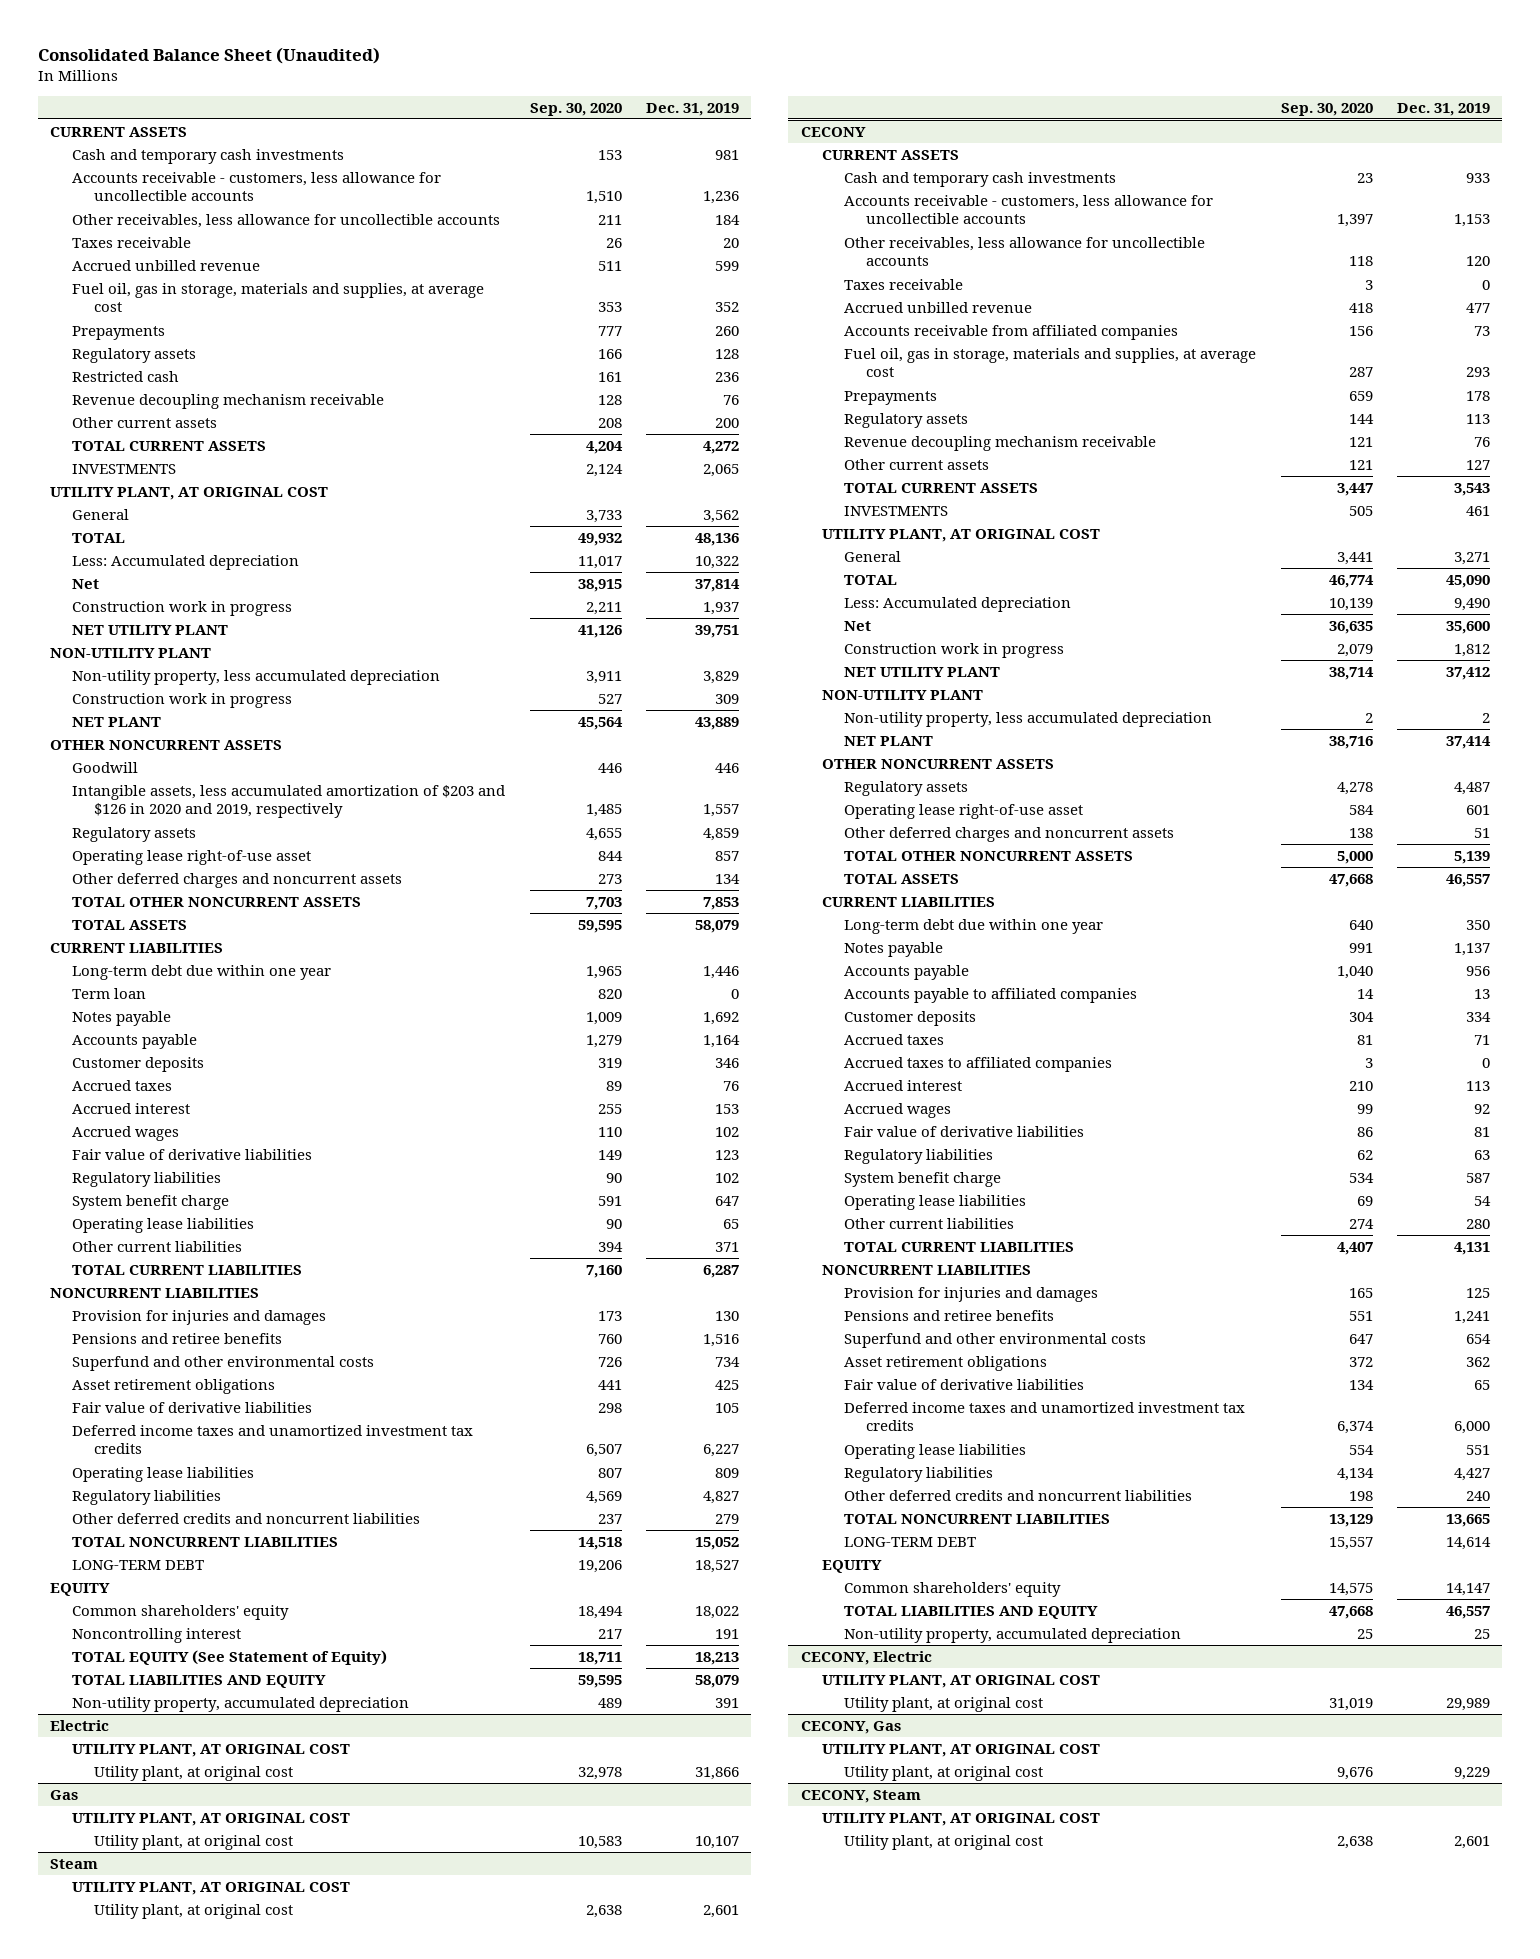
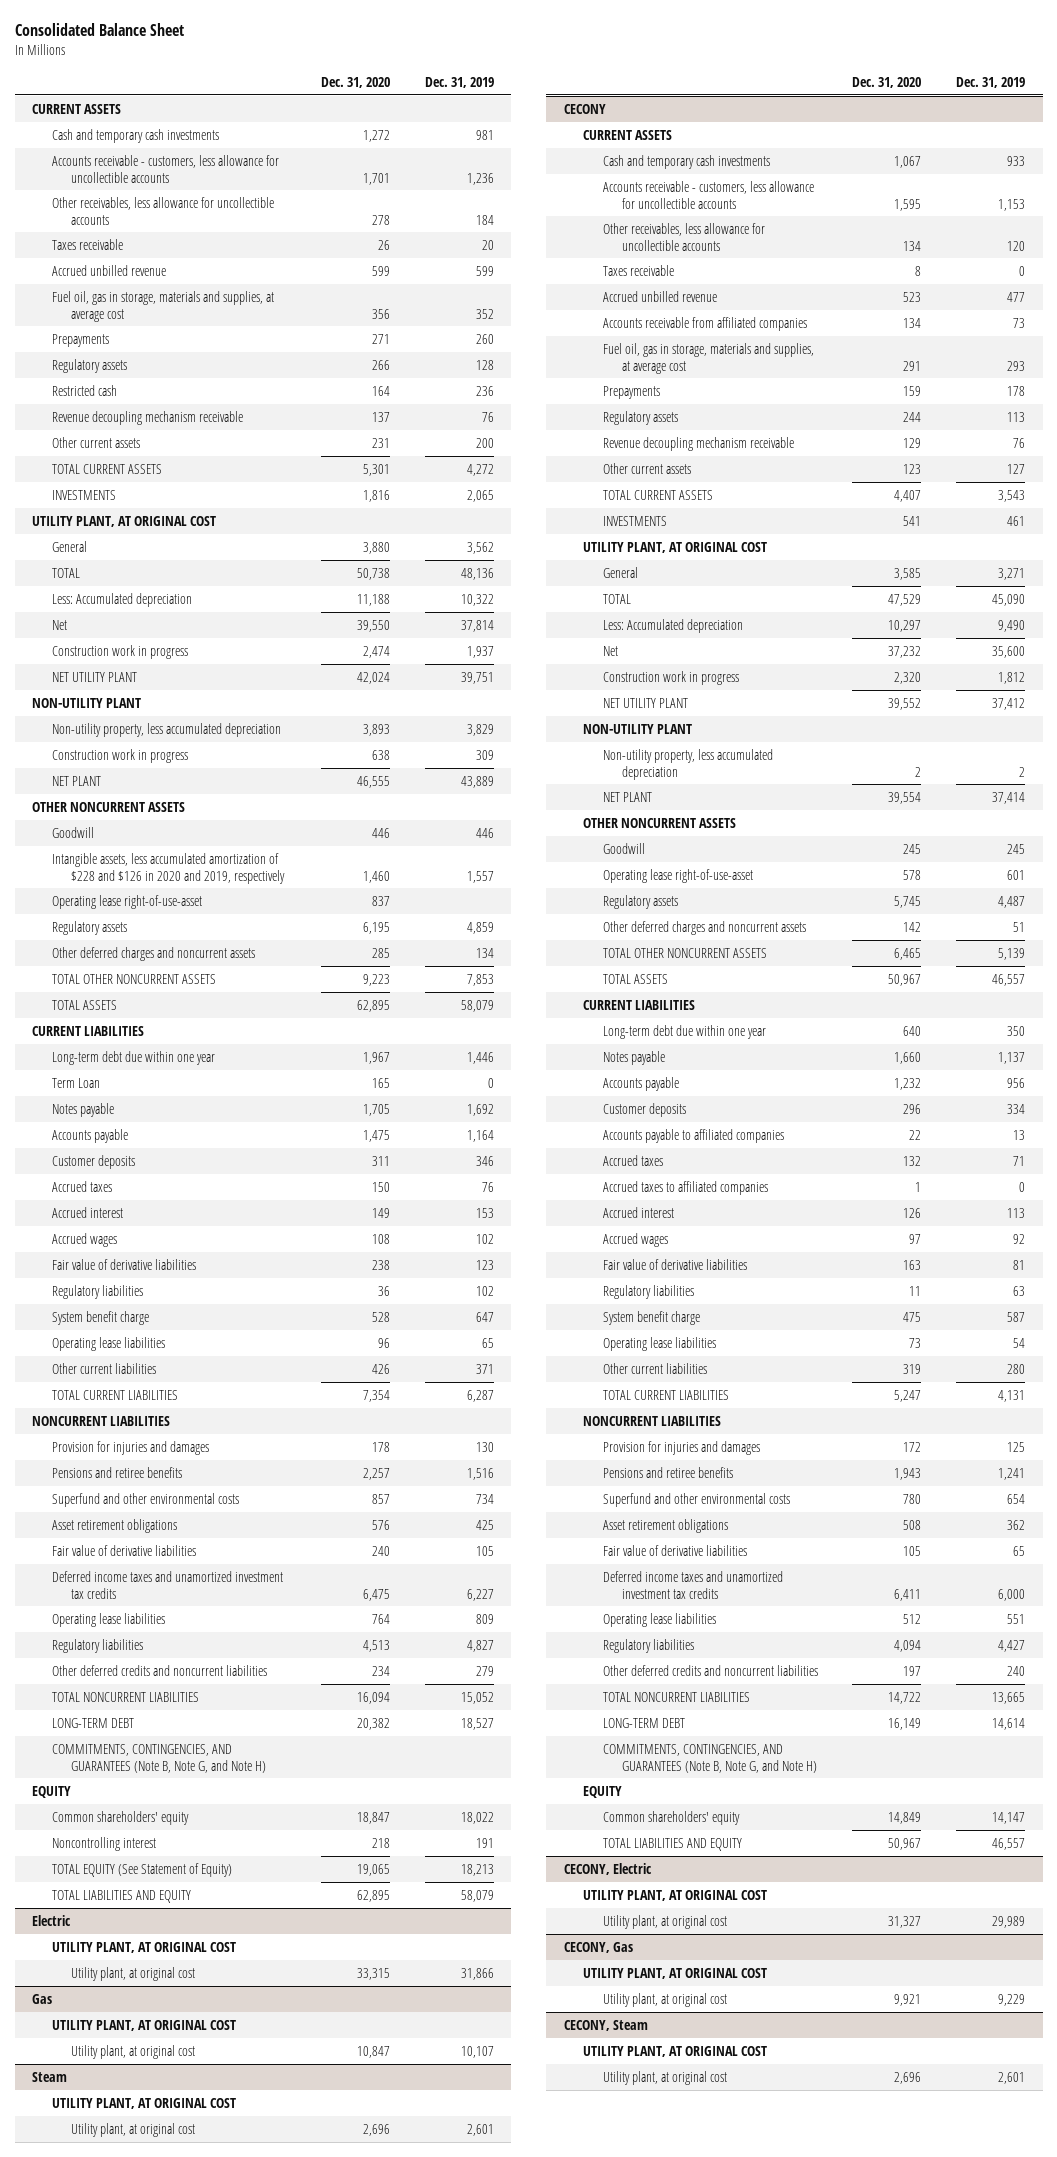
[37,46,380,64] Consolidated Balance Sheet (Unaudited) -> [14,23,184,37] Consolidated Balance Sheet
[530,102,623,116] Sep. 30, 2020 -> none
none -> [321,76,391,88] Dec. 31, 2020
[71,785,505,819] Intangible assets, less accumulated amortization of $203 and $126 in 2020 and 2019, respectively -> [51,852,286,884] Intangible assets, less accumulated amortization of $228 and $126 in 2020 and 2019, respectively
none -> [51,894,202,909] Operating lease right-of-use-asset
[71,850,311,866] Operating lease right-of-use asset -> none
[71,988,146,1000] Term loan -> [51,1077,100,1088] Term Loan
none -> [51,1743,267,1773] COMMITMENTS, CONTINGENCIES, AND GUARANTEES (Note B, Note G, and Note H)
[71,1697,409,1713] Non-utility property, accumulated depreciation -> none
none -> [602,842,645,854] Goodwill
none -> [602,868,753,883] Operating lease right-of-use-asset
[844,804,1084,820] Operating lease right-of-use asset -> none
[844,988,1138,1004] Accounts payable to affiliated companies -> [602,1128,784,1143] Accounts payable to affiliated companies
none -> [602,1743,818,1773] COMMITMENTS, CONTINGENCIES, AND GUARANTEES (Note B, Note G, and Note H)
[844,1628,1182,1644] Non-utility property, accumulated depreciation -> none

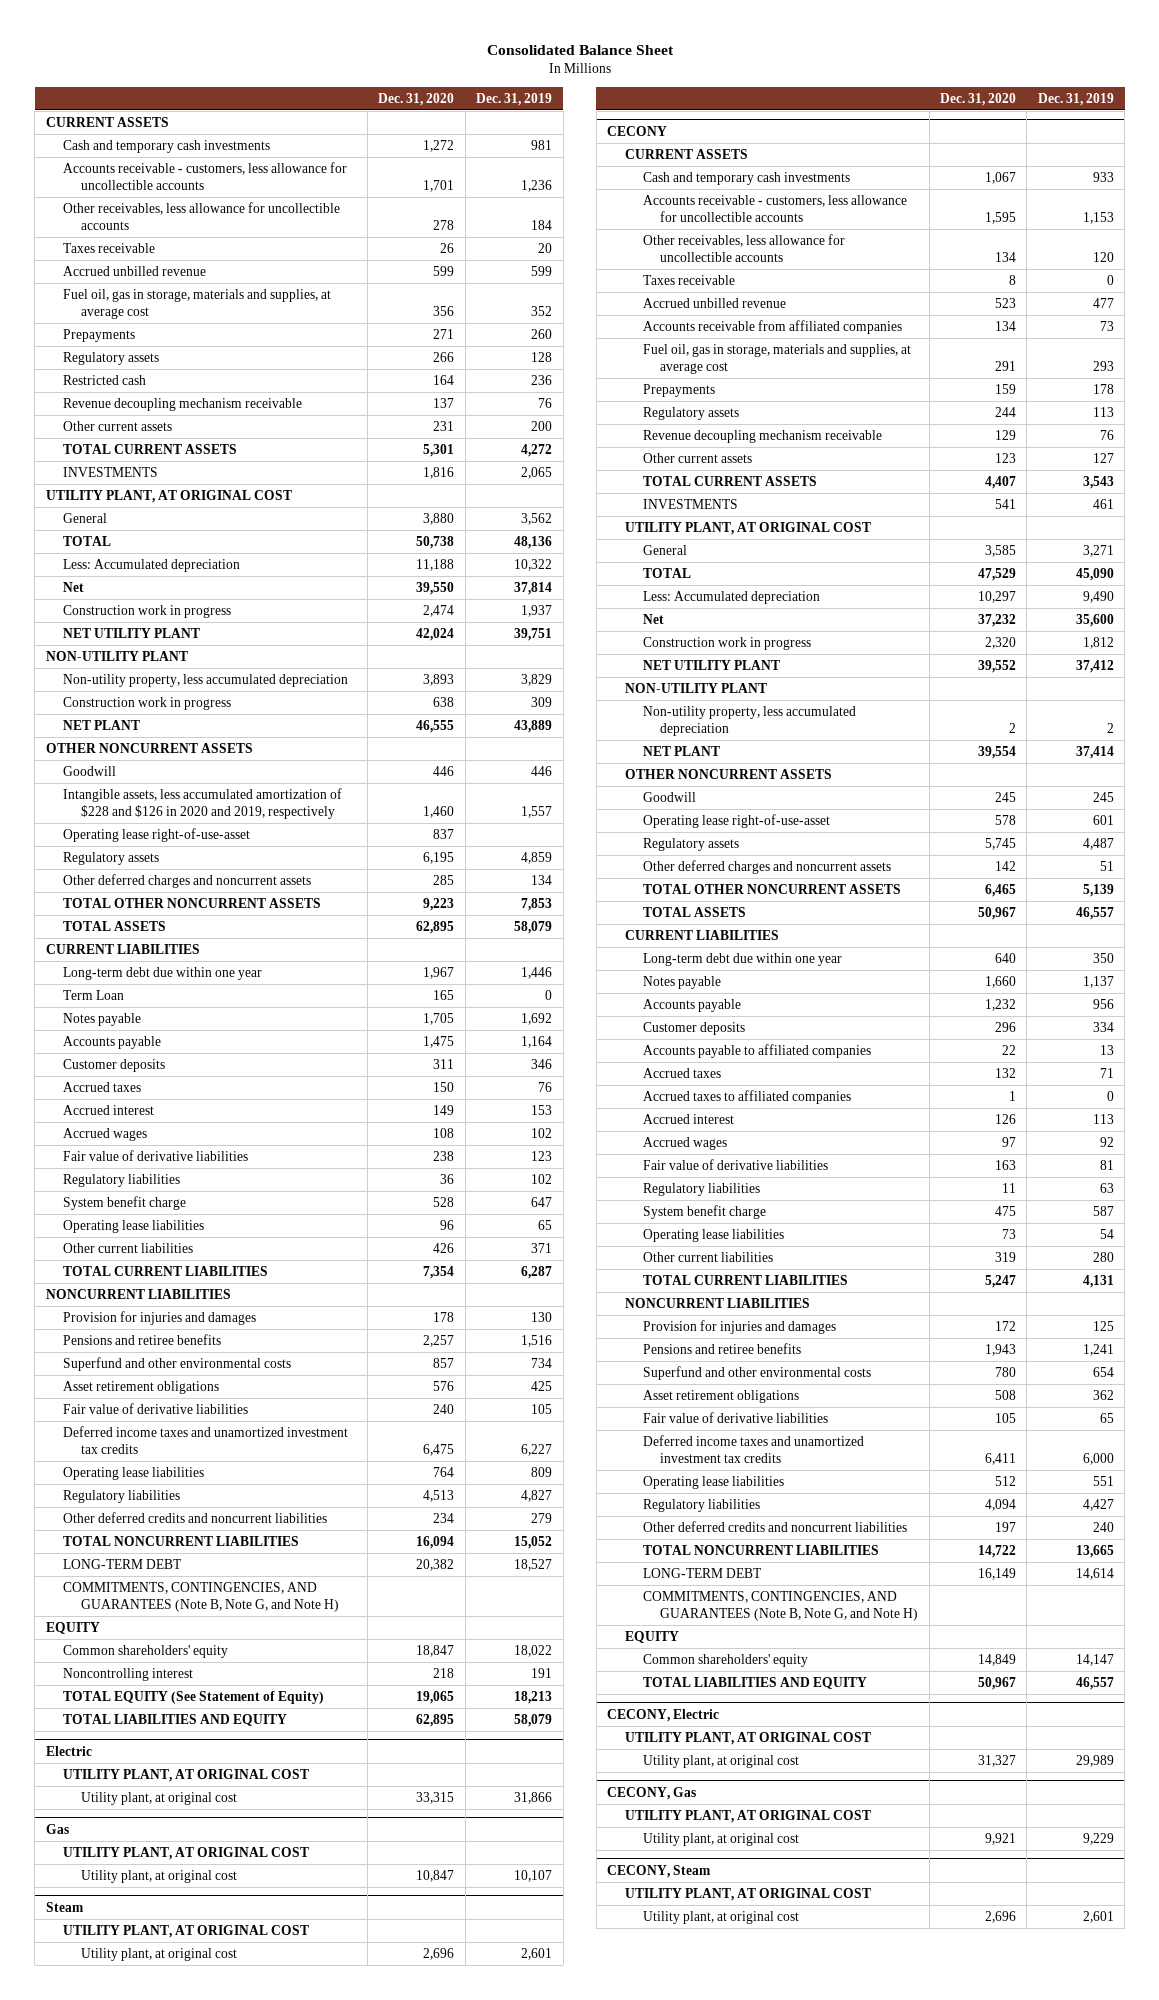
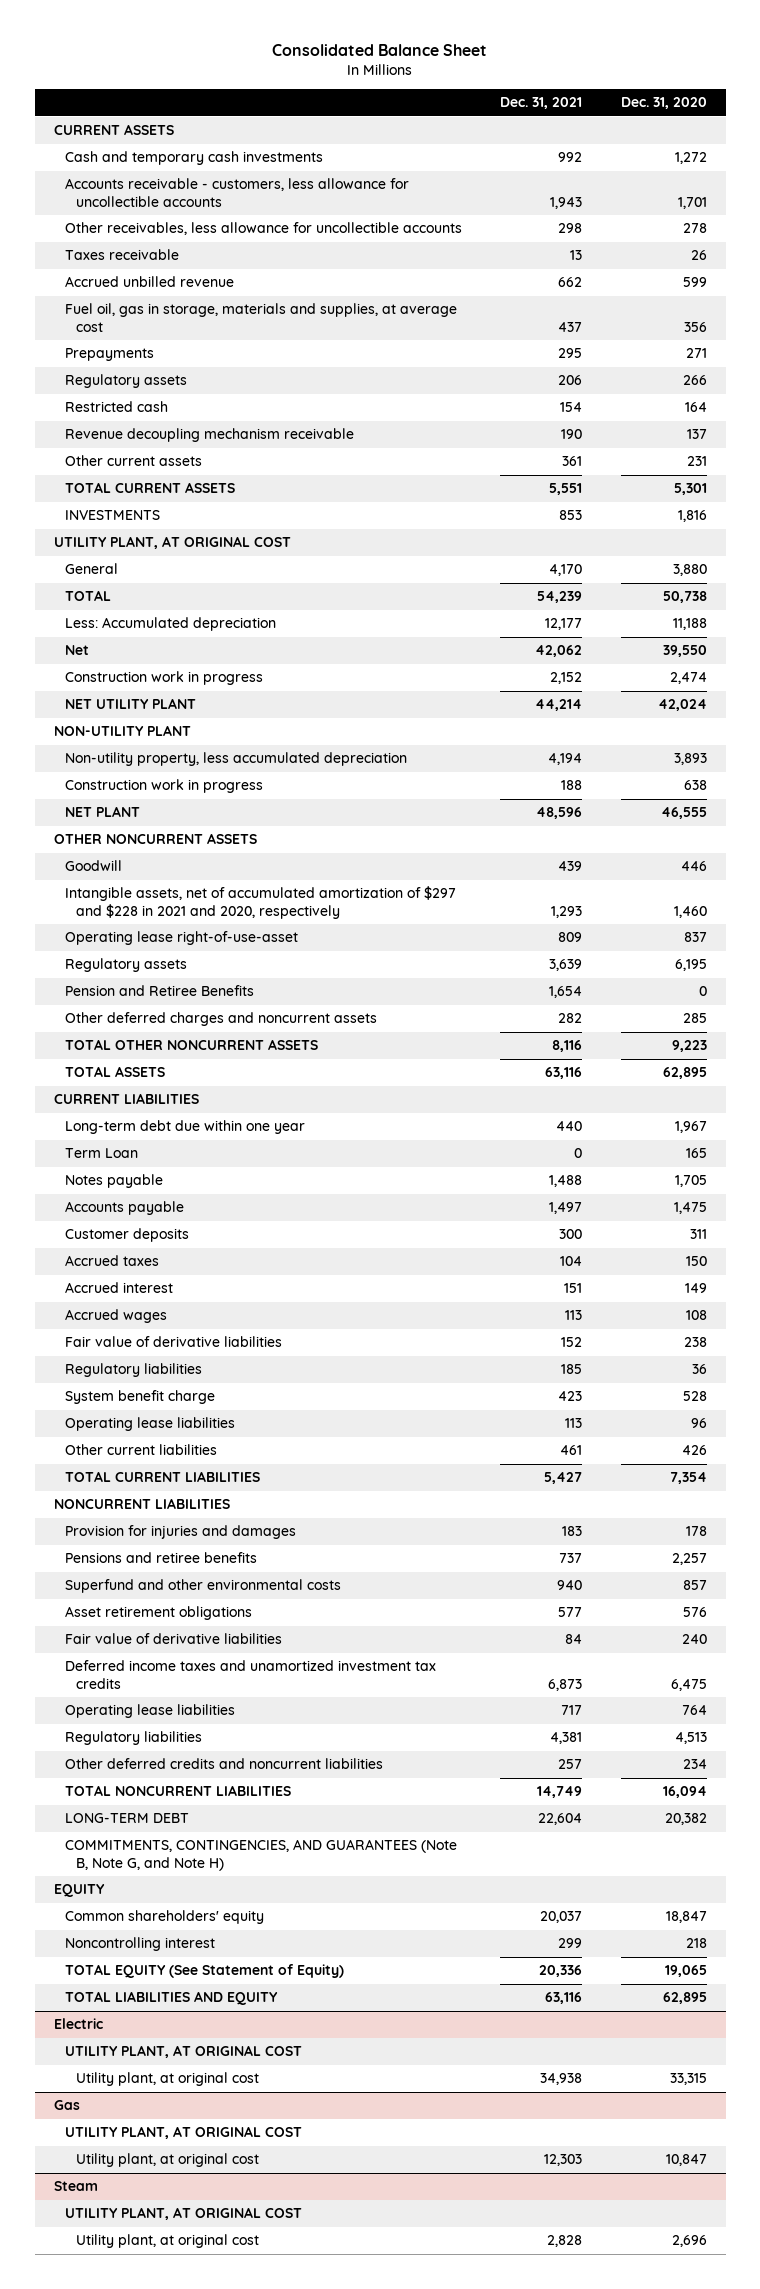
[476,92,553,106] Dec. 31, 2019 -> none
none -> [500,97,583,110] Dec. 31, 2021
[63,787,343,820] Intangible assets, less accumulated amortization of $228 and $126 in 2020 and 2019, respectively -> [64,886,456,919] Intangible assets, net of accumulated amortization of $297 and $228 in 2021 and 2020, respectively
none -> [64,985,254,997] Pension and Retiree Benefits
[607,125,668,136] CECONY -> none
[624,148,748,159] CURRENT ASSETS -> none
[642,171,850,185] Cash and temporary cash investments -> none
[642,194,907,223] Accounts receivable - customers, less allowance for uncollectible accounts -> none
[642,233,845,263] Other receivables, less allowance for uncollectible accounts -> none
[642,274,735,285] Taxes receivable -> none
[642,297,786,308] Accrued unbilled revenue -> none
[642,319,902,334] Accounts receivable from affiliated companies -> none
[642,343,911,375] Fuel oil, gas in storage, materials and supplies, at average cost -> none
[642,383,715,397] Prepayments -> none
[642,406,739,420] Regulatory assets -> none
[642,429,882,443] Revenue decoupling mechanism receivable -> none
[642,452,752,463] Other current assets -> none
[642,475,817,486] TOTAL CURRENT ASSETS -> none
[642,498,738,509] INVESTMENTS -> none
[624,521,871,535] UTILITY PLANT, AT ORIGINAL COST -> none
[642,544,687,555] General -> none
[642,567,691,578] TOTAL -> none
[642,590,820,604] Less: Accumulated depreciation -> none
[642,613,664,624] Net -> none
[642,636,811,650] Construction work in progress -> none
[642,659,780,670] NET UTILITY PLANT -> none
[624,682,767,693] NON-UTILITY PLANT -> none
[642,705,856,737] Non-utility property, less accumulated depreciation -> none
[642,745,720,756] NET PLANT -> none
[624,768,832,779] OTHER NONCURRENT ASSETS -> none
[642,791,696,802] Goodwill -> none
[642,813,830,828] Operating lease right-of-use-asset -> none
[642,837,739,851] Regulatory assets -> none
[642,859,891,874] Other deferred charges and noncurrent assets -> none
[642,883,901,894] TOTAL OTHER NONCURRENT ASSETS -> none
[642,906,746,917] TOTAL ASSETS -> none
[624,929,779,940] CURRENT LIABILITIES -> none
[642,952,842,966] Long-term debt due within one year -> none
[642,975,721,989] Notes payable -> none
[642,998,741,1012] Accounts payable -> none
[642,1021,745,1035] Customer deposits -> none
[642,1043,871,1058] Accounts payable to affiliated companies -> none
[642,1067,721,1078] Accrued taxes -> none
[642,1089,851,1104] Accrued taxes to affiliated companies -> none
[642,1113,734,1124] Accrued interest -> none
[642,1136,727,1150] Accrued wages -> none
[642,1158,828,1170] Fair value of derivative liabilities -> none
[642,1182,760,1196] Regulatory liabilities -> none
[642,1204,766,1219] System benefit charge -> none
[642,1228,784,1242] Operating lease liabilities -> none
[642,1251,773,1262] Other current liabilities -> none
[642,1274,848,1285] TOTAL CURRENT LIABILITIES -> none
[624,1297,810,1308] NONCURRENT LIABILITIES -> none
[642,1319,836,1334] Provision for injuries and damages -> none
[642,1342,801,1354] Pensions and retiree benefits -> none
[642,1365,871,1380] Superfund and other environmental costs -> none
[642,1389,799,1403] Asset retirement obligations -> none
[642,1411,828,1423] Fair value of derivative liabilities -> none
[642,1434,864,1464] Deferred income taxes and unamortized investment tax credits -> none
[642,1475,784,1489] Operating lease liabilities -> none
[642,1498,760,1512] Regulatory liabilities -> none
[642,1520,907,1532] Other deferred credits and noncurrent liabilities -> none
[642,1544,879,1555] TOTAL NONCURRENT LIABILITIES -> none
[642,1567,762,1578] LONG-TERM DEBT -> none
[642,1590,919,1622] COMMITMENTS, CONTINGENCIES, AND GUARANTEES (Note B, Note G, and Note H) -> none
[624,1630,679,1643] EQUITY -> none
[642,1653,808,1667] Common shareholders' equity -> none
[642,1676,867,1689] TOTAL LIABILITIES AND EQUITY -> none
[607,1708,720,1722] CECONY, Electric -> none
[624,1731,871,1745] UTILITY PLANT, AT ORIGINAL COST -> none
[642,1754,799,1768] Utility plant, at original cost -> none
[607,1786,697,1800] CECONY, Gas -> none
[624,1809,871,1823] UTILITY PLANT, AT ORIGINAL COST -> none
[642,1832,799,1846] Utility plant, at original cost -> none
[607,1864,712,1878] CECONY, Steam -> none
[624,1887,871,1901] UTILITY PLANT, AT ORIGINAL COST -> none
[642,1910,799,1924] Utility plant, at original cost -> none

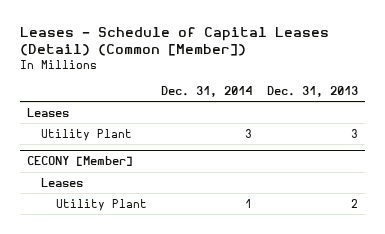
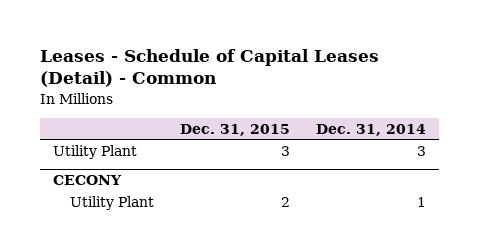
[19,26,329,57] Leases - Schedule of Capital Leases (Detail) (Common [Member]) -> [40,49,380,88] Leases - Schedule of Capital Leases (Detail) - Common
[267,86,359,98] Dec. 31, 2013 -> none
none -> [179,123,290,136] Dec. 31, 2015
[26,107,69,117] Leases -> none
[41,177,84,187] Leases -> none
[26,156,133,167] CECONY [Member] -> [53,175,123,186] CECONY

